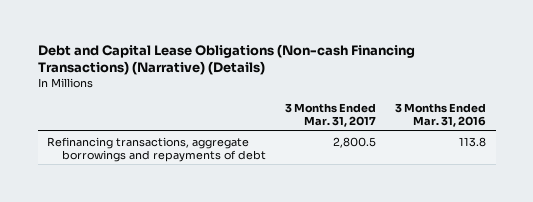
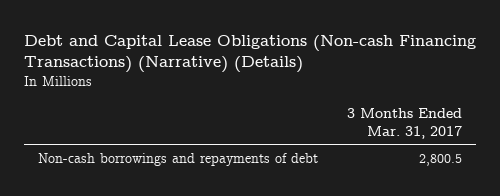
[395,103,487,128] 3 Months Ended Mar. 31, 2016 -> none
[47,136,266,162] Refinancing transactions, aggregate borrowings and repayments of debt -> [38,153,319,167] Non-cash borrowings and repayments of debt

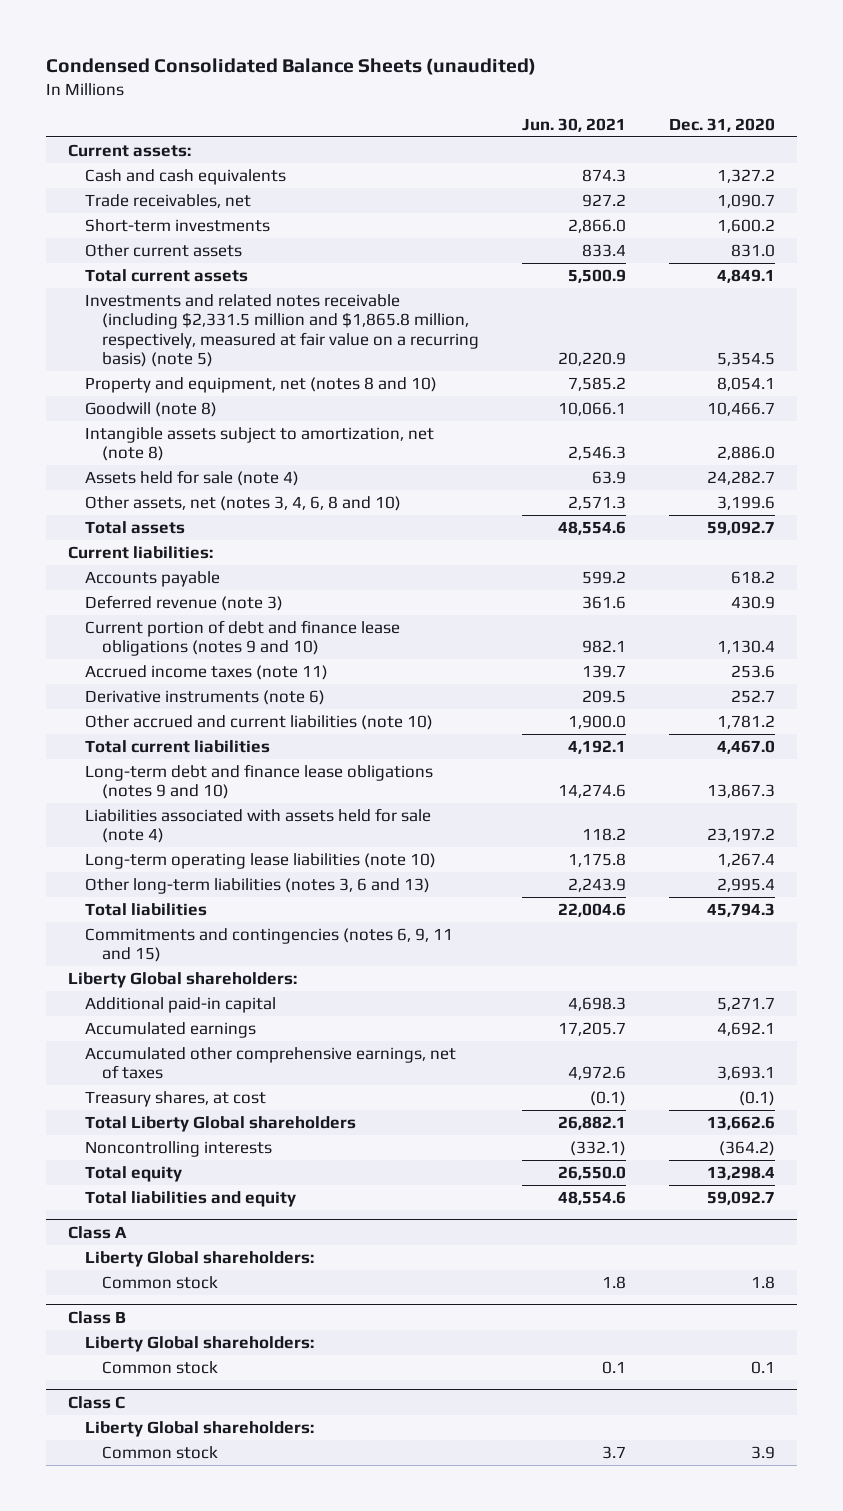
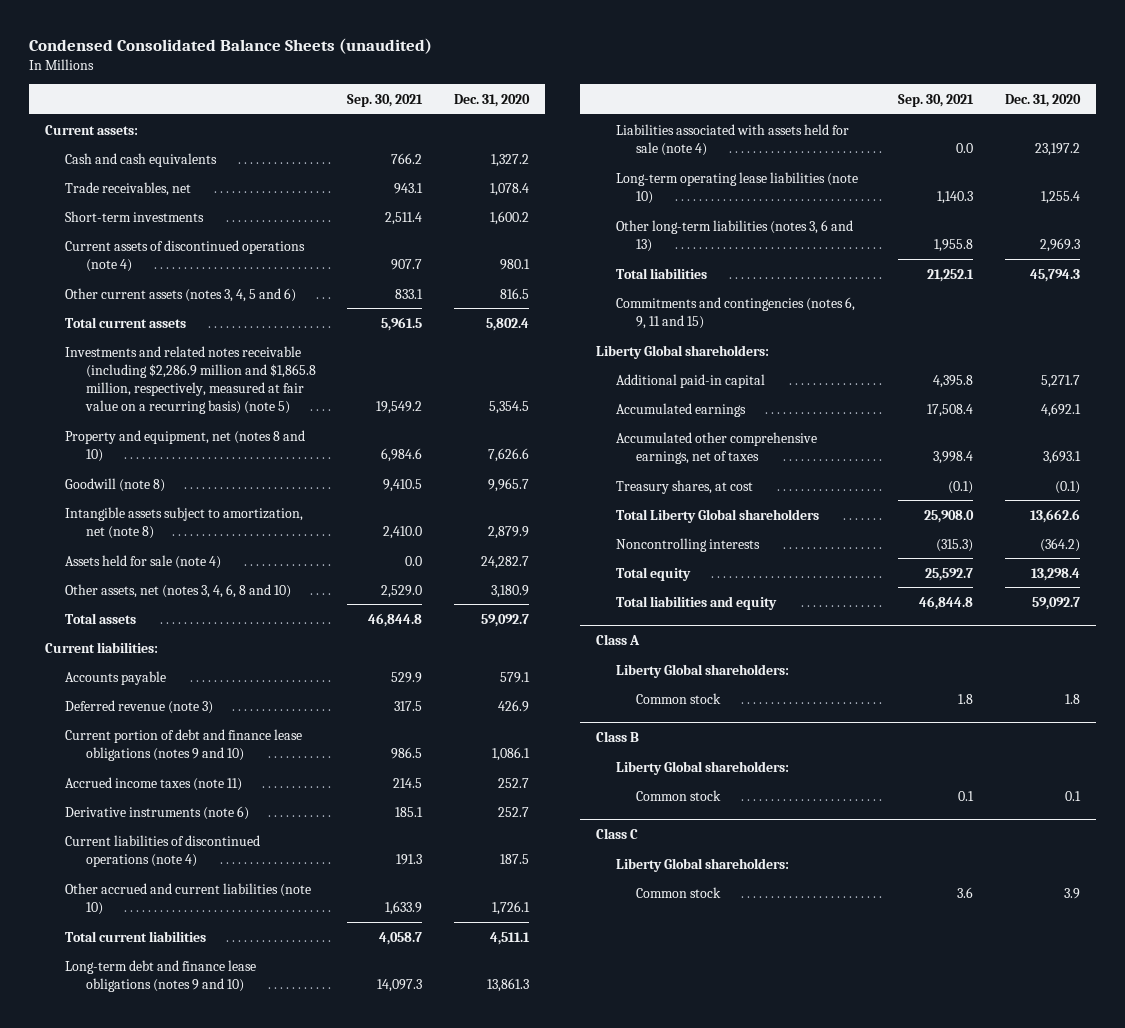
[522,117,627,132] Jun. 30, 2021 -> none
none -> [347,93,424,107] Sep. 30, 2021
[717,194,776,209] 1,090.7 -> [489,182,529,196] 1,078.4
none -> [65,239,306,272] Current assets of discontinued operations (note 4)
[84,244,242,258] Other current assets -> [65,287,297,302] Other current assets (notes 3, 4, 5 and 6)
[731,244,776,258] 831.0 -> [499,287,529,299] 816.5
[717,269,776,284] 4,849.1 -> [485,317,529,331] 5,802.4
[84,294,480,368] Investments and related notes receivable (including $2,331.5 million and $1,865.8 million, respectively, measured at fair value on a recurring basis) (note 5) -> [65,345,316,415] Investments and related notes receivable (including $2,286.9 million and $1,865.8 million, respectively, measured at fair value on a recurring basis) (note 5)
[717,377,776,392] 8,054.1 -> [487,447,529,462] 7,626.6
[707,402,776,417] 10,466.7 -> [487,477,529,492] 9,965.7
[717,446,776,461] 2,886.0 -> [487,525,529,539] 2,879.9
[717,496,776,511] 3,199.6 -> [490,584,529,598] 3,180.9
[731,571,776,585] 618.2 -> [499,671,530,683] 579.1
[731,596,776,610] 430.9 -> [497,699,529,712] 426.9
[717,640,776,655] 1,130.4 -> [491,746,530,761] 1,086.1
[731,665,776,679] 253.6 -> [497,777,529,788] 252.7
none -> [65,834,261,867] Current liabilities of discontinued operations (note 4)
[717,715,776,730] 1,781.2 -> [491,900,530,915] 1,726.1
[717,740,776,755] 4,467.0 -> [489,931,530,945] 4,511.1
[707,784,776,799] 13,867.3 -> [486,977,529,992] 13,861.3
[717,853,776,868] 1,267.4 -> [1040,190,1080,204] 1,255.4
[717,878,776,893] 2,995.4 -> [1039,237,1080,252] 2,969.3

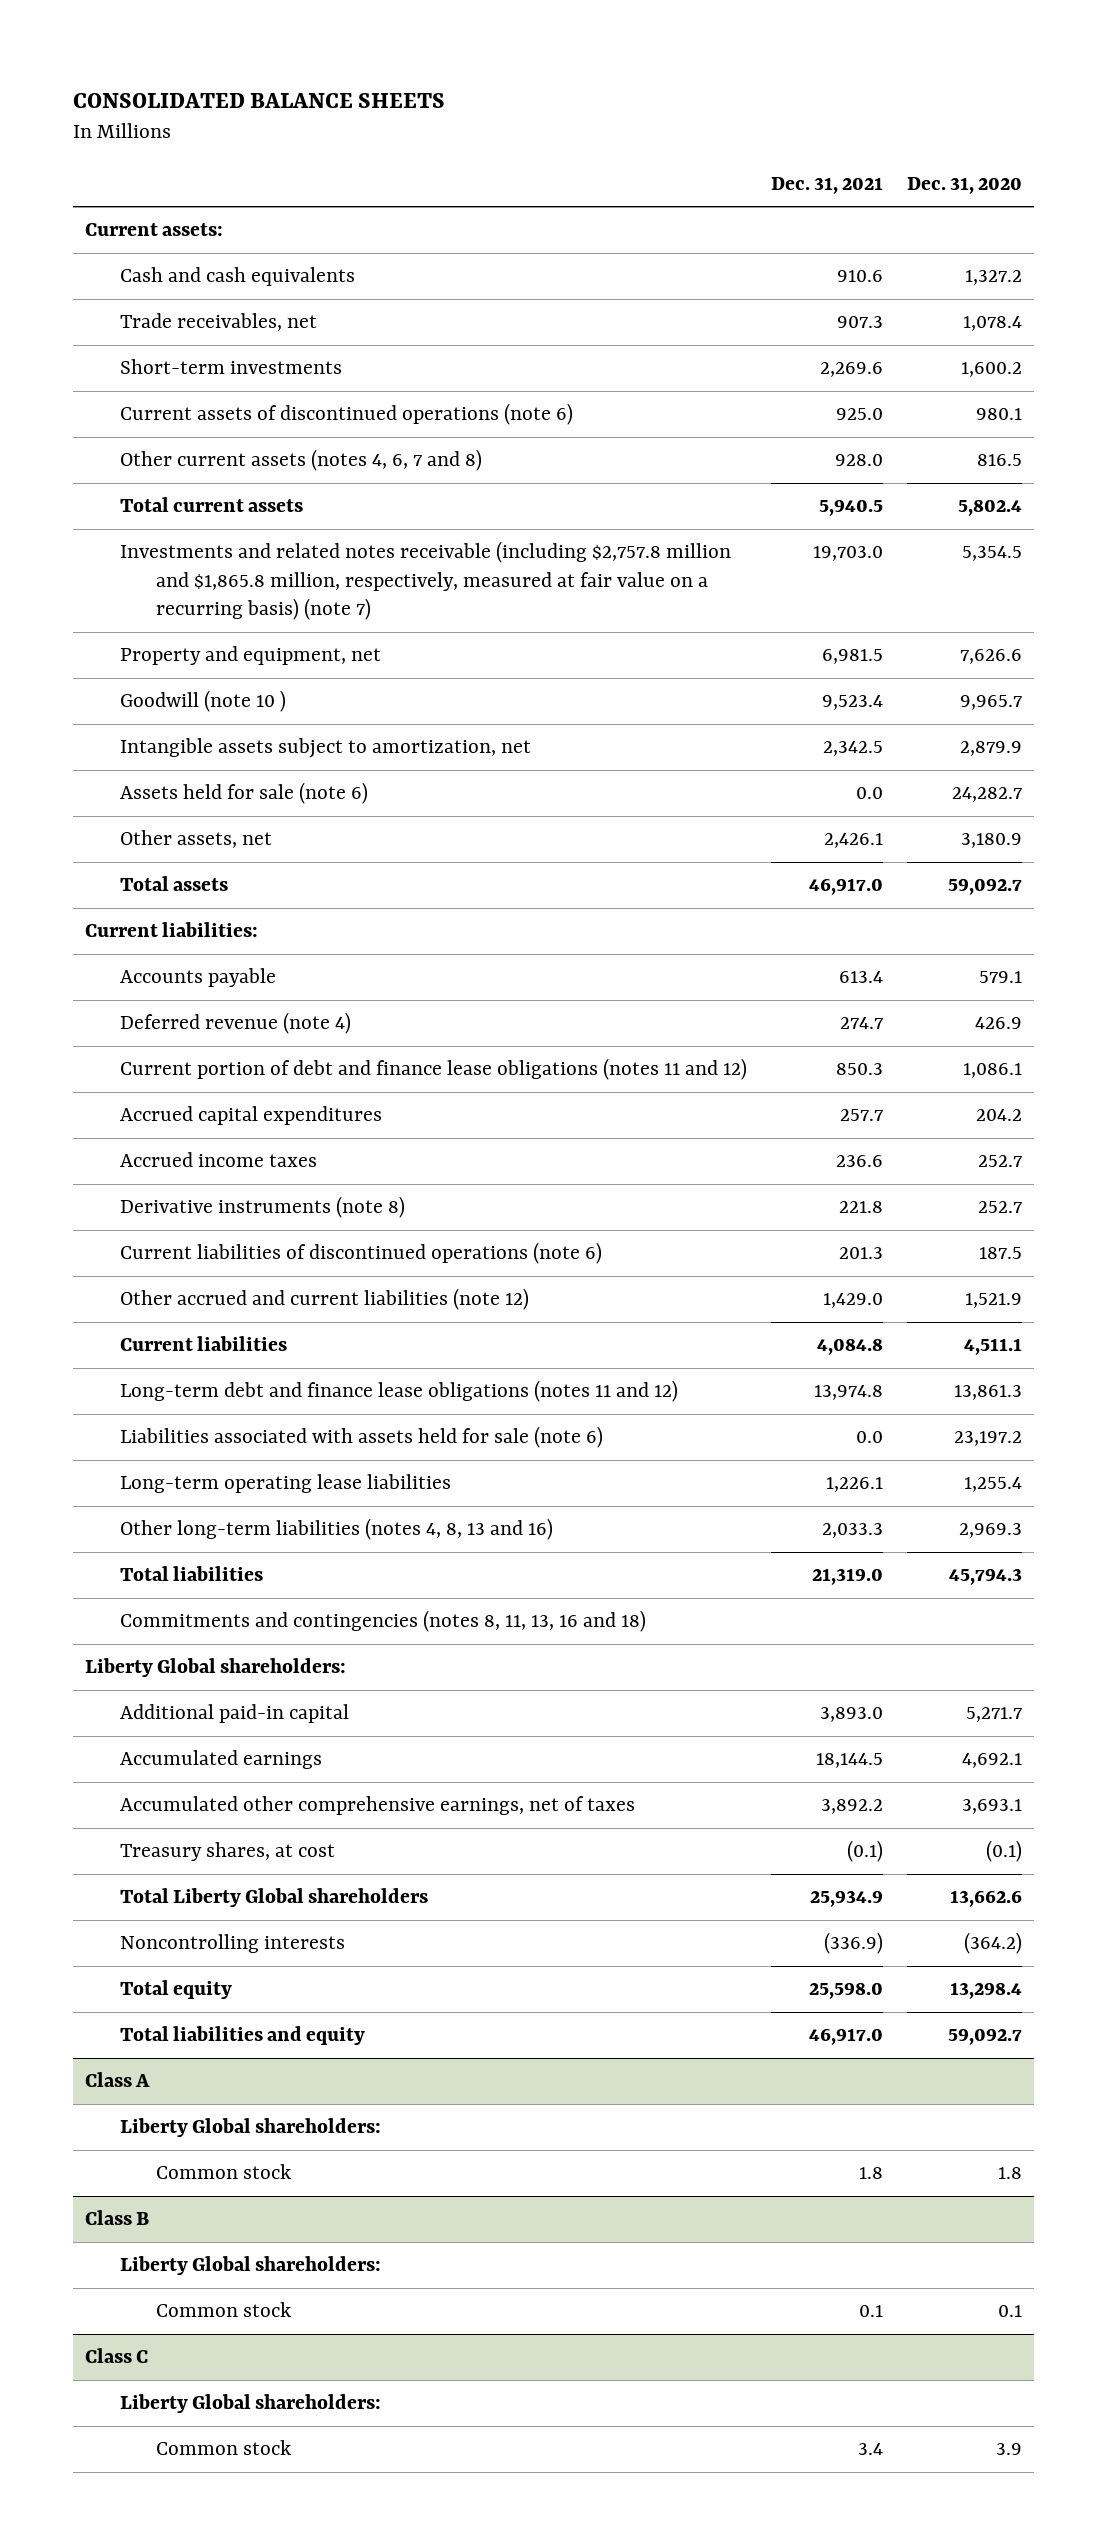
[29,38,433,55] Condensed Consolidated Balance Sheets (unaudited) -> [72,92,445,108] CONSOLIDATED BALANCE SHEETS
[347,93,424,107] Sep. 30, 2021 -> none
none -> [771,177,884,195] Dec. 31, 2021
[65,239,306,272] Current assets of discontinued operations (note 4) -> [120,403,574,426] Current assets of discontinued operations (note 6)
[65,287,297,302] Other current assets (notes 3, 4, 5 and 6) -> [120,449,483,472] Other current assets (notes 4, 6, 7 and 8)
[65,345,316,415] Investments and related notes receivable (including $2,286.9 million and $1,865.8 million, respectively, measured at fair value on a recurring basis) (note 5) -> [120,541,732,621] Investments and related notes receivable (including $2,757.8 million and $1,865.8 million, respectively, measured at fair value on a recurring basis) (note 7)
[65,429,306,462] Property and equipment, net (notes 8 and 10) -> [120,646,382,666] Property and equipment, net
[65,477,166,492] Goodwill (note 8) -> [120,690,287,713] Goodwill (note 10 )
[65,506,304,539] Intangible assets subject to amortization, net (note 8) -> [120,738,532,759] Intangible assets subject to amortization, net
[65,554,222,569] Assets held for sale (note 4) -> [120,782,369,805] Assets held for sale (note 6)
[65,583,292,598] Other assets, net (notes 3, 4, 6, 8 and 10) -> [120,830,273,849] Other assets, net
[65,699,214,714] Deferred revenue (note 3) -> [120,1012,352,1035] Deferred revenue (note 4)
[65,728,303,761] Current portion of debt and finance lease obligations (notes 9 and 10) -> [120,1058,748,1081] Current portion of debt and finance lease obligations (notes 11 and 12)
none -> [120,1106,383,1126] Accrued capital expenditures
[65,776,243,791] Accrued income taxes (note 11) -> [120,1152,318,1168] Accrued income taxes
[65,805,250,820] Derivative instruments (note 6) -> [120,1196,406,1219] Derivative instruments (note 8)
[65,834,261,867] Current liabilities of discontinued operations (note 4) -> [120,1242,603,1265] Current liabilities of discontinued operations (note 6)
[65,882,312,915] Other accrued and current liabilities (note 10) -> [120,1288,530,1311] Other accrued and current liabilities (note 12)
[491,900,530,915] 1,726.1 -> [965,1293,1023,1309] 1,521.9
[65,930,207,942] Total current liabilities -> [120,1336,288,1352] Current liabilities
[65,959,257,992] Long-term debt and finance lease obligations (notes 9 and 10) -> [120,1380,679,1403] Long-term debt and finance lease obligations (notes 11 and 12)
[616,123,850,156] Liabilities associated with assets held for sale (note 4) -> [120,1426,604,1449] Liabilities associated with assets held for sale (note 6)
[616,171,859,204] Long-term operating lease liabilities (note 10) -> [120,1474,452,1494] Long-term operating lease liabilities
[616,219,854,252] Other long-term liabilities (notes 3, 6 and 13) -> [120,1518,554,1541] Other long-term liabilities (notes 4, 8, 13 and 16)
[616,296,856,329] Commitments and contingencies (notes 6, 9, 11 and 15) -> [120,1610,647,1633] Commitments and contingencies (notes 8, 11, 13, 16 and 18)

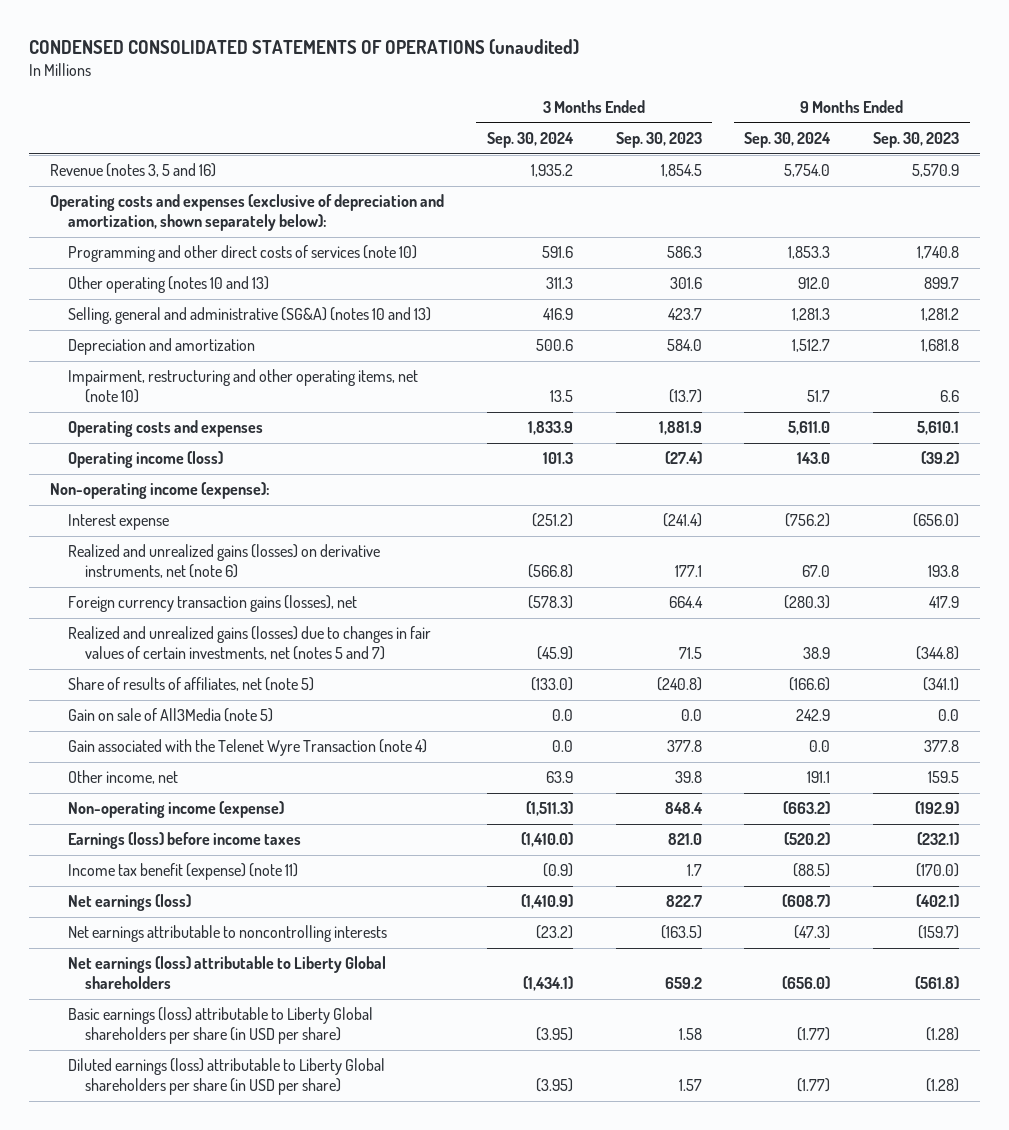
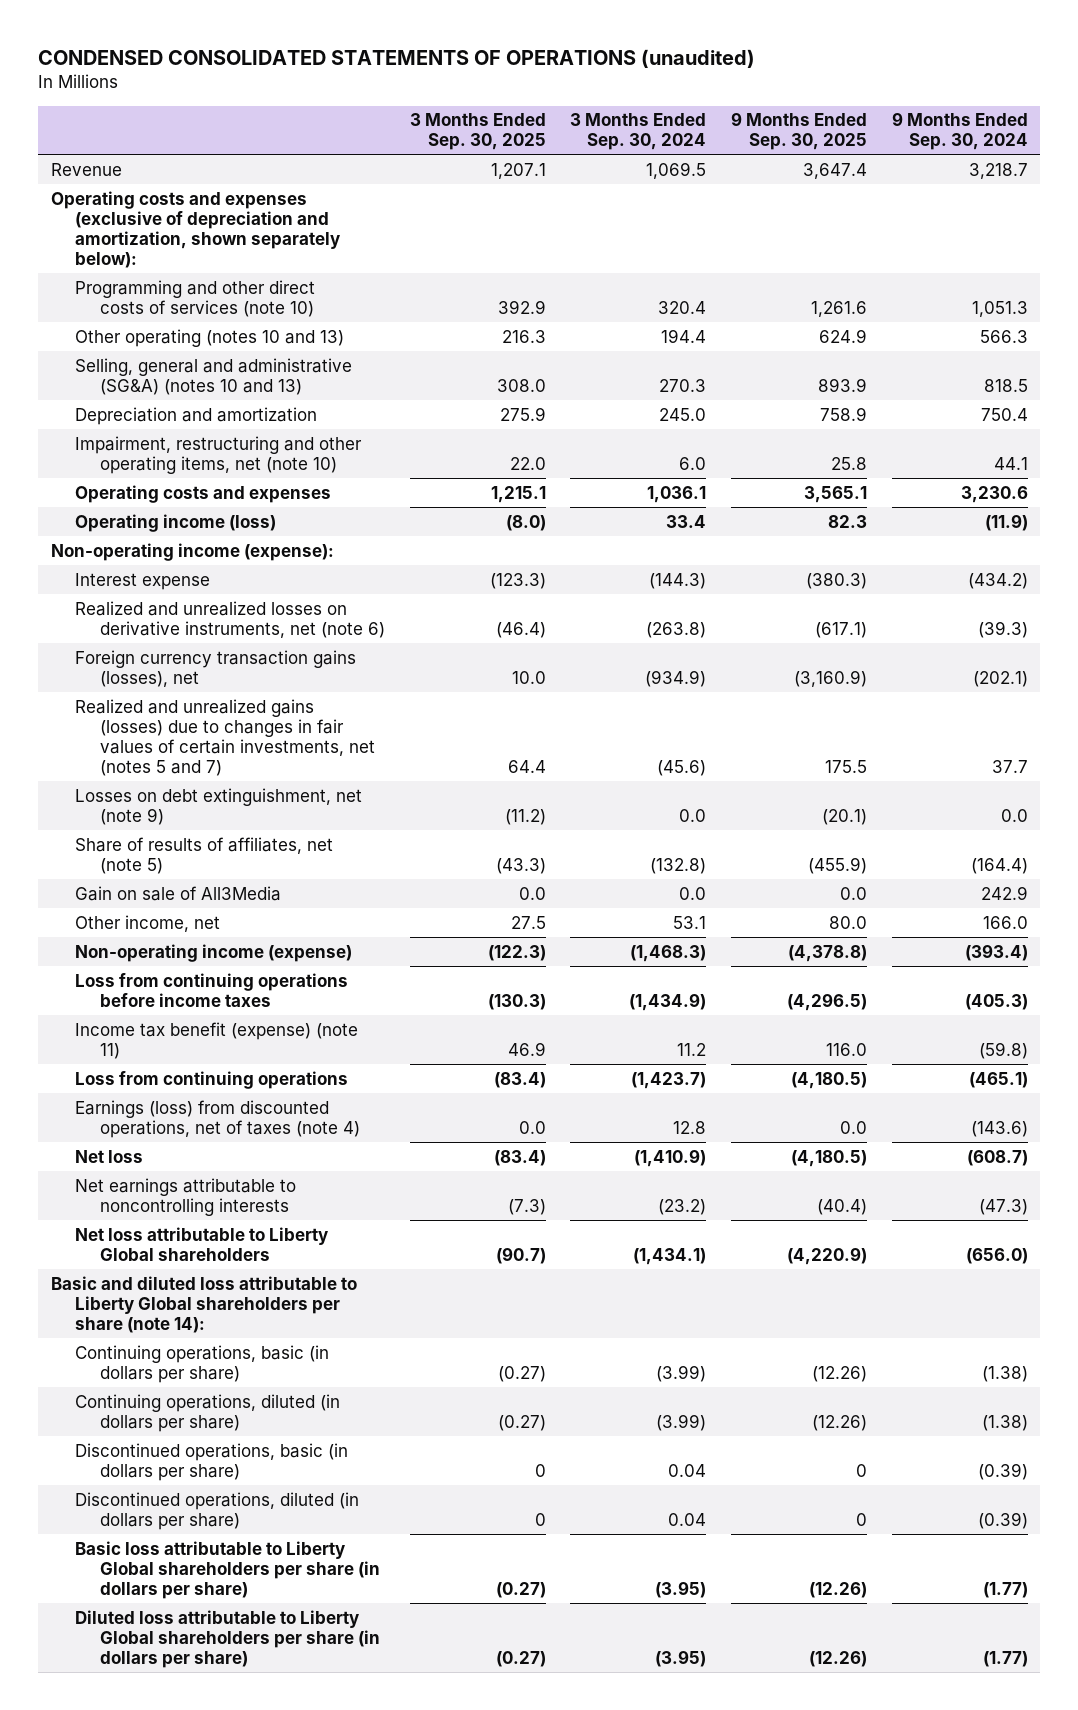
[615,132,702,149] Sep. 30, 2023 -> none
[873,132,960,149] Sep. 30, 2023 -> none
none -> [409,113,546,151] 3 Months Ended Sep. 30, 2025
none -> [731,112,868,151] 9 Months Ended Sep. 30, 2025
[50,163,217,178] Revenue (notes 3, 5 and 16) -> none
none -> [50,162,122,176] Revenue
[542,246,574,259] 591.6 -> [658,300,707,314] 320.4
[788,246,831,260] 1,853.3 -> [971,300,1028,317] 1,051.3
[546,277,574,290] 311.3 -> [661,328,707,343] 194.4
[798,277,831,290] 912.0 -> [979,329,1028,343] 566.3
[543,308,574,321] 416.9 -> [659,378,707,392] 270.3
[792,308,831,322] 1,281.3 -> [983,378,1028,392] 818.5
[536,339,574,352] 500.6 -> [659,407,707,421] 245.0
[792,339,831,353] 1,512.7 -> [980,407,1028,421] 750.4
[550,389,574,402] 13.5 -> [679,456,707,470] 6.0
[807,389,831,402] 51.7 -> [993,456,1028,470] 44.1
[528,421,574,436] 1,833.9 -> [647,485,707,503] 1,036.1
[788,421,831,436] 5,611.0 -> [960,485,1028,503] 3,230.6
[543,452,574,465] 101.3 -> [666,514,707,528] 33.4
[797,452,831,465] 143.0 -> [984,513,1028,531] (11.9)
[67,739,427,757] Gain associated with the Telenet Wyre Transaction (note 4) -> none
[532,513,574,528] (251.2) -> [649,572,707,589] (144.3)
[785,513,831,528] (756.2) -> [967,572,1028,589] (434.2)
[67,544,380,578] Realized and unrealized gains (losses) on derivative instruments, net (note 6) -> [75,600,386,638] Realized and unrealized losses on derivative instruments, net (note 6)
[528,563,574,578] (566.8) -> [646,621,707,638] (263.8)
[802,564,831,577] 67.0 -> [977,620,1028,638] (39.3)
[528,595,574,610] (578.3) -> [645,669,707,687] (934.9)
[784,595,831,610] (280.3) -> [972,670,1028,687] (202.1)
[537,645,574,660] (45.9) -> [657,759,707,776] (45.6)
[803,646,831,659] 38.9 -> [991,759,1028,773] 37.7
none -> [75,787,363,825] Losses on debt extinguishment, net (note 9)
[531,677,574,692] (133.0) -> [650,857,707,874] (132.8)
[789,677,831,692] (166.6) -> [970,857,1028,874] (164.4)
[67,708,273,723] Gain on sale of All3Media (note 5) -> [75,885,282,901] Gain on sale of All3Media
[546,771,574,784] 63.9 -> [673,915,707,929] 53.1
[807,771,831,784] 191.1 -> [982,915,1028,929] 166.0
[526,801,574,817] (1,511.3) -> [630,944,707,962] (1,468.3)
[783,801,831,815] (663.2) -> [964,943,1028,961] (393.4)
[67,832,301,850] Earnings (loss) before income taxes -> [75,972,349,1007] Loss from continuing operations before income taxes
[521,832,574,848] (1,410.0) -> [629,992,707,1011] (1,434.9)
[784,832,831,846] (520.2) -> [964,993,1028,1010] (405.3)
[543,863,574,878] (0.9) -> [677,1042,707,1056] 11.2
[793,863,831,878] (88.5) -> [978,1041,1028,1059] (59.8)
none -> [75,1070,349,1089] Loss from continuing operations
none -> [75,1099,361,1138] Earnings (loss) from discounted operations, net of taxes (note 4)
[67,894,191,912] Net earnings (loss) -> [75,1149,144,1163] Net loss
[67,956,386,989] Net earnings (loss) attributable to Liberty Global shareholders -> [75,1226,329,1261] Net loss attributable to Liberty Global shareholders
none -> [50,1275,357,1333] Basic and diluted loss attributable to Liberty Global shareholders per share (note 14):
none -> [75,1344,330,1383] Continuing operations, basic (in dollars per share)
none -> [75,1393,341,1432] Continuing operations, diluted (in dollars per share)
none -> [75,1442,349,1481] Discontinued operations, basic (in dollars per share)
none -> [75,1491,360,1530] Discontinued operations, diluted (in dollars per share)
[67,1007,373,1044] Basic earnings (loss) attributable to Liberty Global shareholders per share (in USD per share) -> [75,1540,381,1599] Basic loss attributable to Liberty Global shareholders per share (in dollars per share)
[67,1058,385,1095] Diluted earnings (loss) attributable to Liberty Global shareholders per share (in USD per share) -> [75,1609,381,1668] Diluted loss attributable to Liberty Global shareholders per share (in dollars per share)

